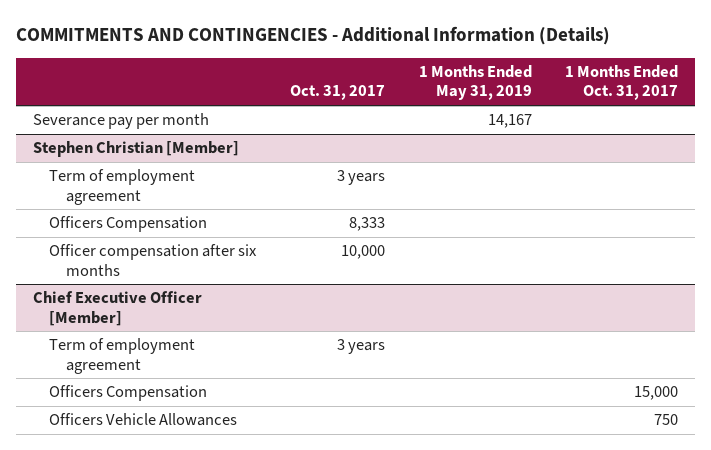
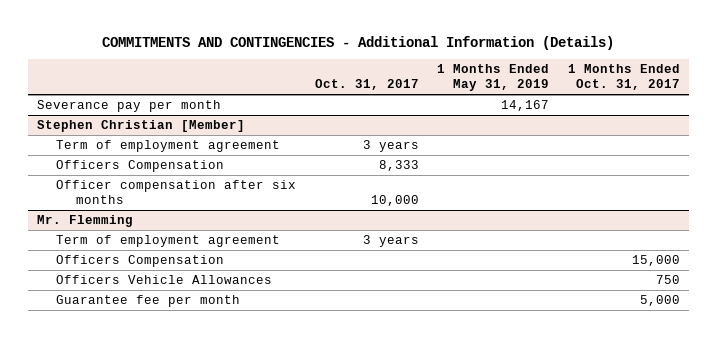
[32,291,202,326] Chief Executive Officer [Member] -> [36,215,133,228] Mr. Flemming
none -> [56,295,241,308] Guarantee fee per month

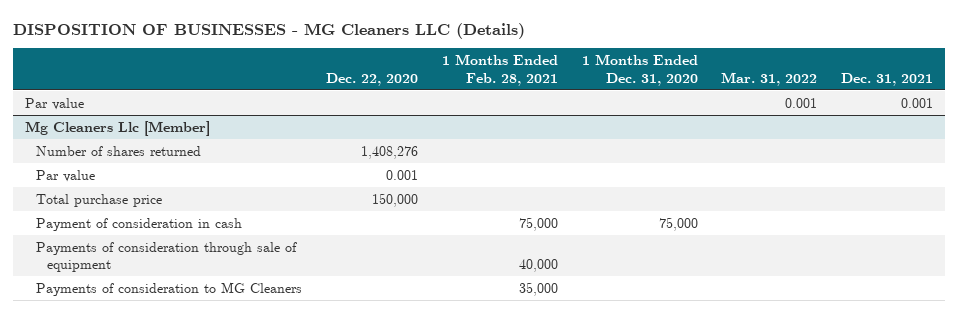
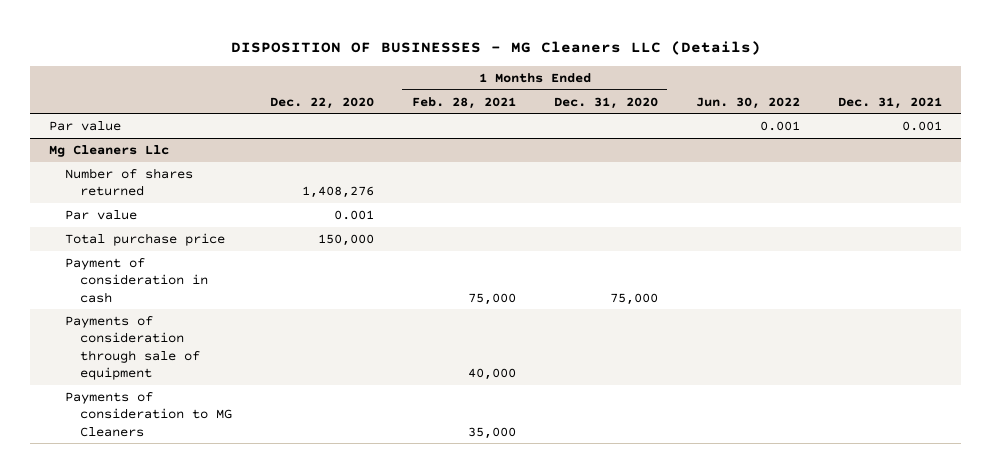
[721,71,818,86] Mar. 31, 2022 -> none
none -> [696,96,801,109] Jun. 30, 2022
[24,120,210,136] Mg Cleaners Llc [Member] -> [49,144,170,157] Mg Cleaners Llc

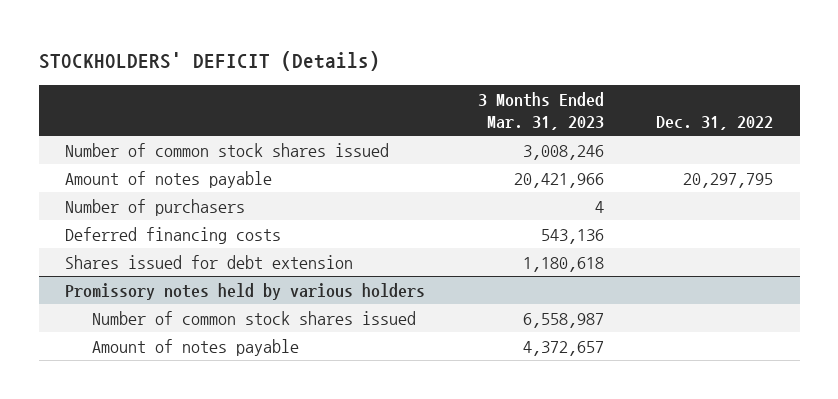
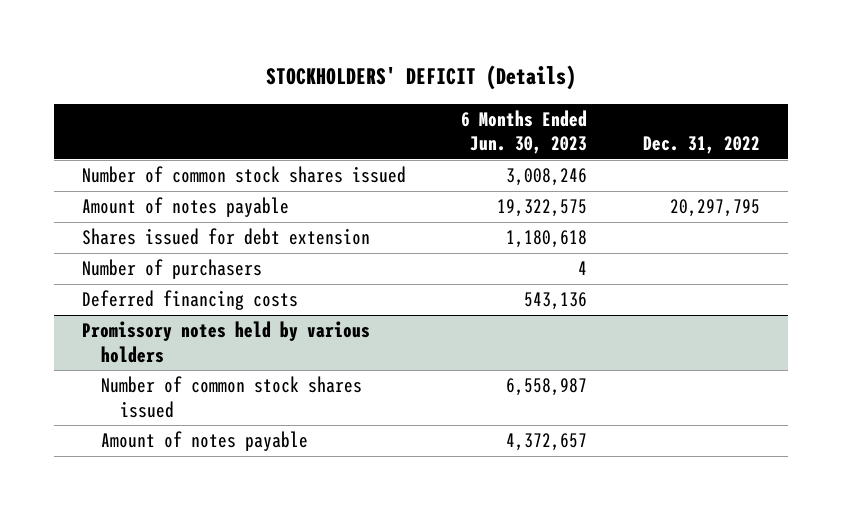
[477,91,604,131] 3 Months Ended Mar. 31, 2023 -> none
none -> [461,109,588,155] 6 Months Ended Jun. 30, 2023
[65,254,354,269] Shares issued for debt extension -> [81,228,370,246] Shares issued for debt extension

